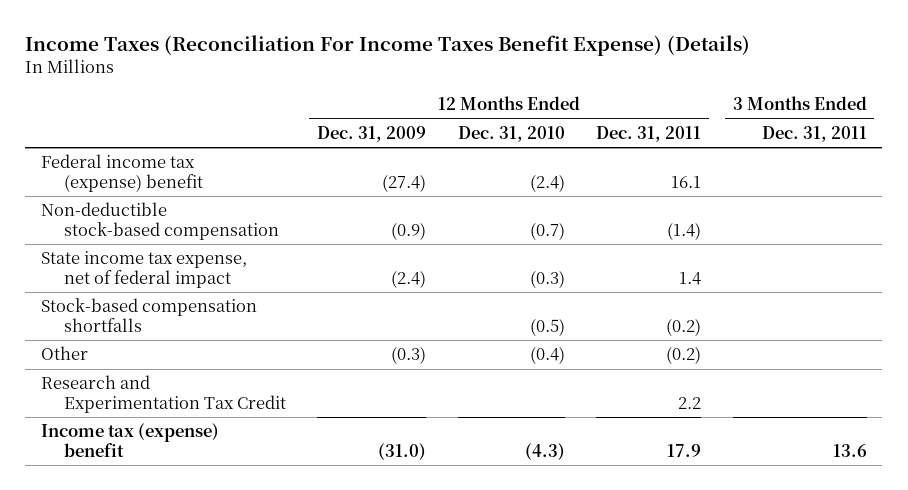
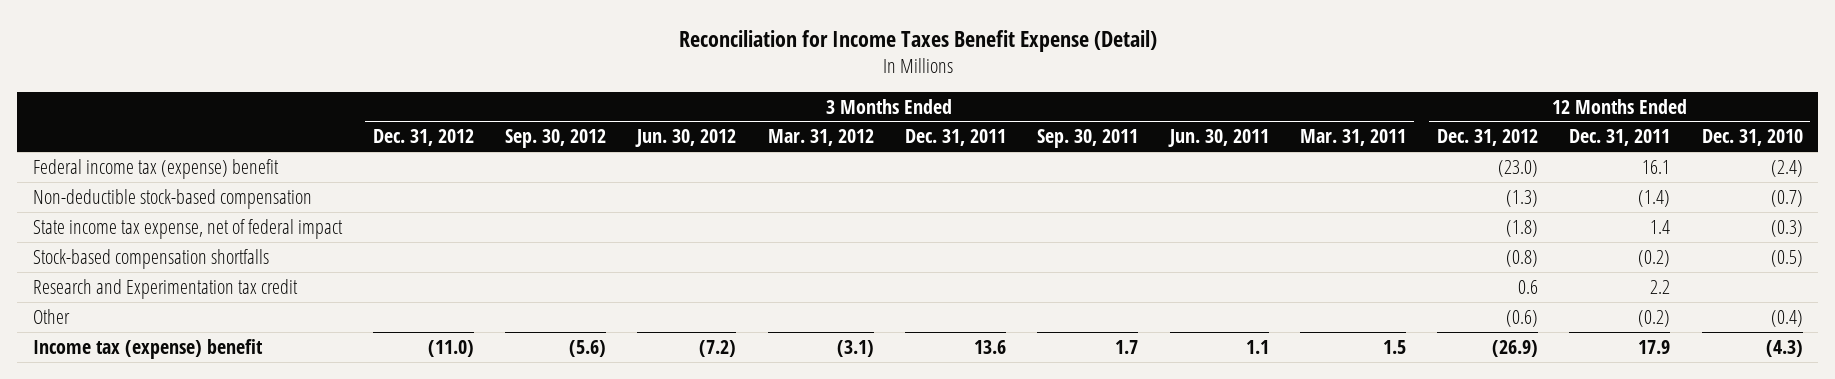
[25,35,751,57] Income Taxes (Reconciliation For Income Taxes Benefit Expense) (Details) -> [678,29,1157,52] Reconciliation for Income Taxes Benefit Expense (Detail)
[317,125,427,142] Dec. 31, 2009 -> none
none -> [372,129,474,147] Dec. 31, 2012
none -> [505,129,607,149] Sep. 30, 2012
none -> [635,129,737,148] Jun. 30, 2012
none -> [767,129,874,147] Mar. 31, 2012
none -> [1037,129,1139,149] Sep. 30, 2011
none -> [1167,129,1269,148] Jun. 30, 2011
none -> [1299,129,1406,147] Mar. 31, 2011
none -> [1437,129,1539,147] Dec. 31, 2012
none -> [32,278,298,299] Research and Experimentation tax credit
[41,375,286,413] Research and Experimentation Tax Credit -> none

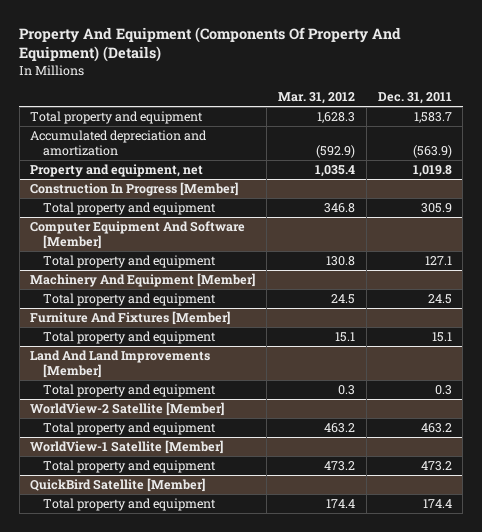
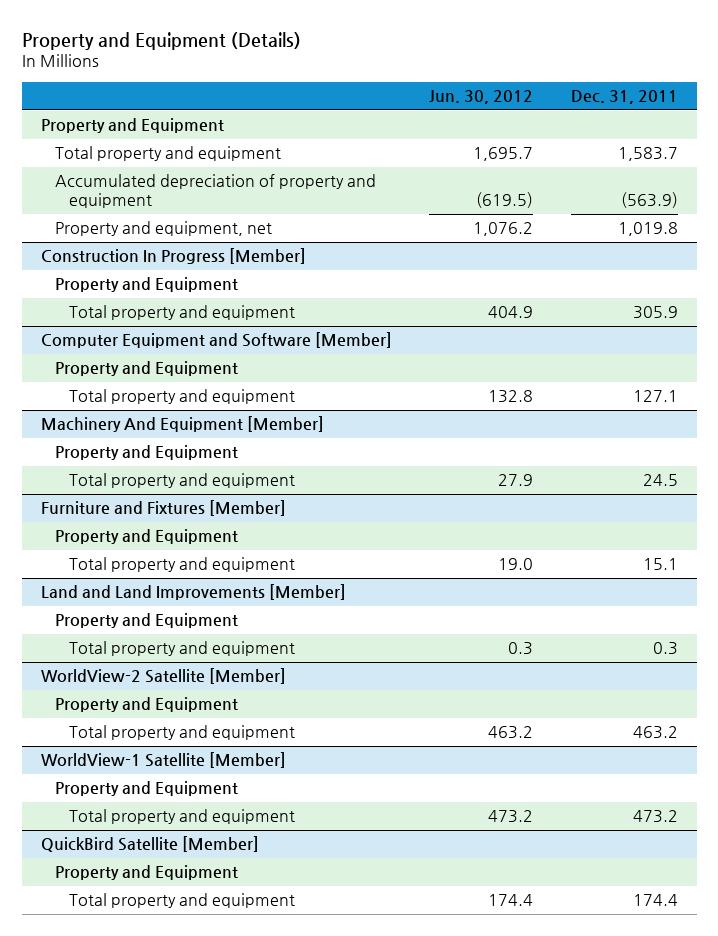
[19,26,402,62] Property And Equipment (Components Of Property And Equipment) (Details) -> [21,31,301,50] Property and Equipment (Details)
[278,92,356,105] Mar. 31, 2012 -> none
none -> [429,90,534,105] Jun. 30, 2012
none -> [40,118,224,134] Property and Equipment
[30,129,208,156] Accumulated depreciation and amortization -> [55,174,377,209] Accumulated depreciation of property and equipment
none -> [55,277,239,293] Property and Equipment
[30,220,246,249] Computer Equipment And Software [Member] -> [40,332,392,349] Computer Equipment and Software [Member]
none -> [55,361,239,377] Property and Equipment
none -> [55,445,239,461] Property and Equipment
[30,310,231,325] Furniture And Fixtures [Member] -> [40,500,286,517] Furniture and Fixtures [Member]
none -> [55,529,239,545] Property and Equipment
[30,349,211,378] Land And Land Improvements [Member] -> [40,584,346,601] Land and Land Improvements [Member]
none -> [55,613,239,629] Property and Equipment
none -> [55,697,239,713] Property and Equipment
none -> [55,781,239,797] Property and Equipment
none -> [55,865,239,881] Property and Equipment

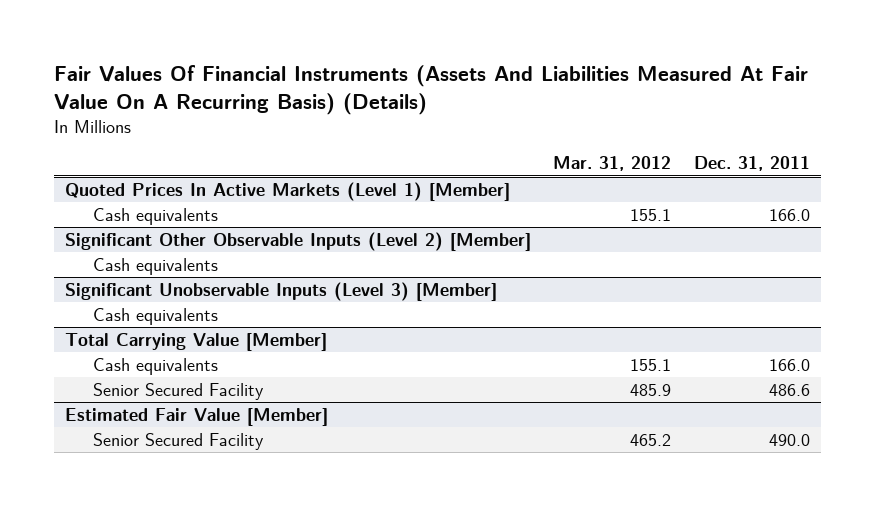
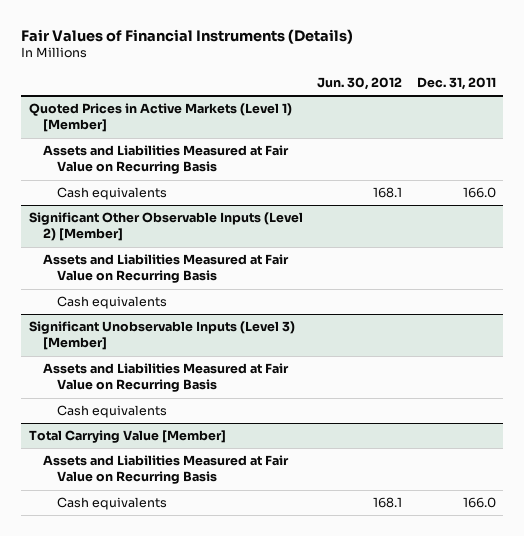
[53,65,808,115] Fair Values Of Financial Instruments (Assets And Liabilities Measured At Fair Value On A Recurring Basis) (Details) -> [21,28,354,44] Fair Values of Financial Instruments (Details)
[553,156,672,172] Mar. 31, 2012 -> none
none -> [317,77,403,91] Jun. 30, 2012
[64,181,510,201] Quoted Prices In Active Markets (Level 1) [Member] -> [28,103,292,133] Quoted Prices in Active Markets (Level 1) [Member]
none -> [42,145,289,175] Assets and Liabilities Measured at Fair Value on Recurring Basis
none -> [42,254,289,284] Assets and Liabilities Measured at Fair Value on Recurring Basis
none -> [42,363,289,393] Assets and Liabilities Measured at Fair Value on Recurring Basis
none -> [42,455,289,485] Assets and Liabilities Measured at Fair Value on Recurring Basis
[93,382,265,400] Senior Secured Facility -> none
[64,407,328,426] Estimated Fair Value [Member] -> none
[93,432,265,450] Senior Secured Facility -> none

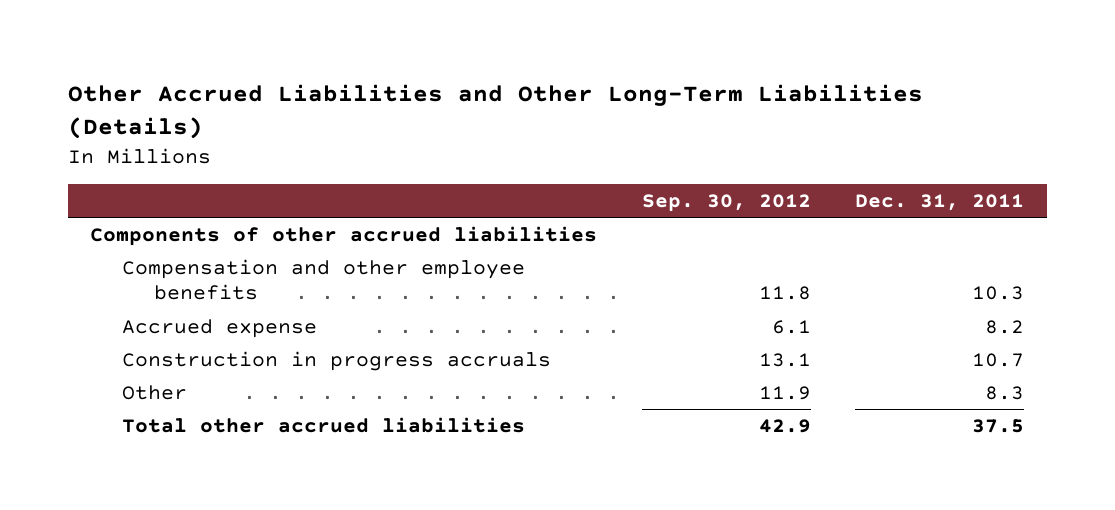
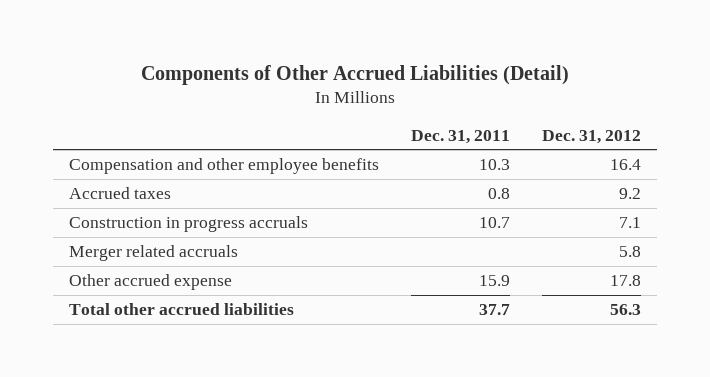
[68,84,924,140] Other Accrued Liabilities and Other Long-Term Liabilities (Details) -> [140,64,569,85] Components of Other Accrued Liabilities (Detail)
[641,194,811,213] Sep. 30, 2012 -> none
none -> [541,129,641,144] Dec. 31, 2012
[90,225,598,246] Components of other accrued liabilities -> none
[122,318,318,338] Accrued expense -> [68,186,171,199] Accrued taxes
[985,319,1025,334] 8.2 -> [487,187,510,199] 0.8
none -> [68,244,238,261] Merger related accruals
[122,384,188,400] Other -> [68,273,232,290] Other accrued expense
[985,385,1025,400] 8.3 -> [478,274,510,286] 15.9
[972,418,1025,433] 37.5 -> [478,303,510,315] 37.7

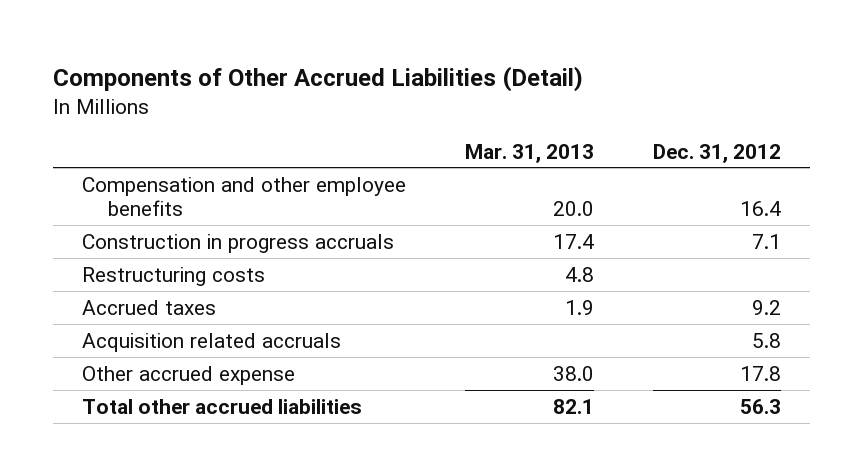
[410,129,510,144] Dec. 31, 2011 -> none
none -> [465,143,595,163] Mar. 31, 2013
none -> [82,266,266,286] Restructuring costs
[68,186,171,199] Accrued taxes -> [82,299,217,315] Accrued taxes
[68,244,238,261] Merger related accruals -> [82,332,342,352] Acquisition related accruals

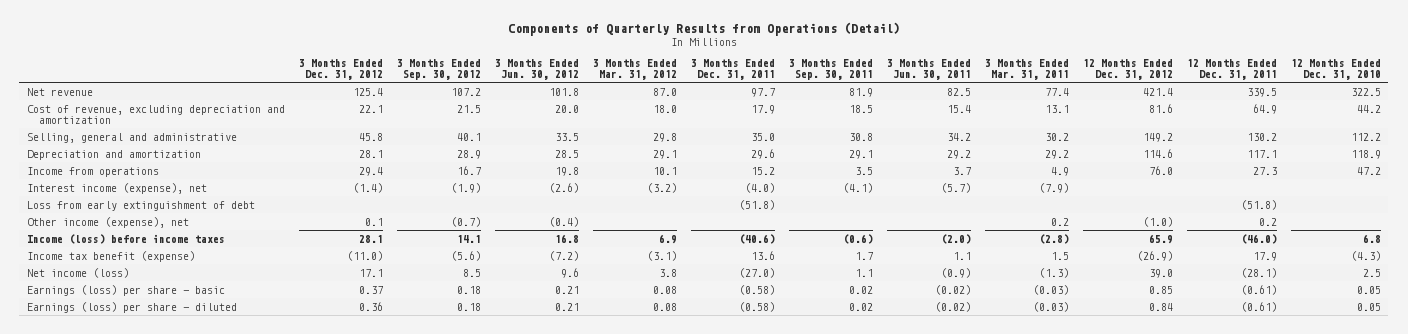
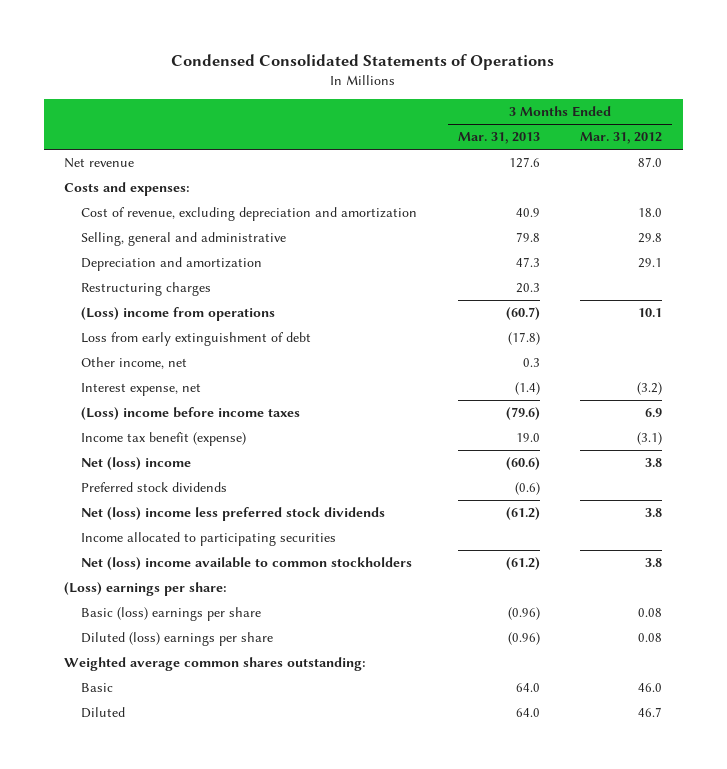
[507,22,900,37] Components of Quarterly Results from Operations (Detail) -> [171,54,555,71] Condensed Consolidated Statements of Operations
[298,59,383,80] 3 Months Ended Dec. 31, 2012 -> none
[396,59,481,80] 3 Months Ended Sep. 30, 2012 -> none
[494,59,579,80] 3 Months Ended Jun. 30, 2012 -> none
[690,59,775,80] 3 Months Ended Dec. 31, 2011 -> none
[788,59,873,80] 3 Months Ended Sep. 30, 2011 -> none
[886,59,971,80] 3 Months Ended Jun. 30, 2011 -> none
[985,59,1070,80] 3 Months Ended Mar. 31, 2011 -> none
[1083,59,1174,80] 12 Months Ended Dec. 31, 2012 -> none
[1187,59,1278,80] 12 Months Ended Dec. 31, 2011 -> none
[1291,59,1382,80] 12 Months Ended Dec. 31, 2010 -> none
none -> [457,132,540,145] Mar. 31, 2013
none -> [64,182,191,197] Costs and expenses:
[26,182,207,194] Interest income (expense), net -> none
none -> [81,282,212,297] Restructuring charges
[26,166,159,177] Income from operations -> [81,307,276,322] (Loss) income from operations
[26,216,189,228] Other income (expense), net -> [81,357,188,370] Other income, net
none -> [81,383,202,397] Interest expense, net
[26,233,225,244] Income (loss) before income taxes -> [81,407,301,421] (Loss) income before income taxes
[26,267,129,278] Net income (loss) -> [81,457,192,471] Net (loss) income
none -> [81,482,228,493] Preferred stock dividends
none -> [81,507,386,522] Net (loss) income less preferred stock dividends
none -> [81,532,337,547] Income allocated to participating securities
none -> [81,557,413,571] Net (loss) income available to common stockholders
none -> [64,582,228,597] (Loss) earnings per share:
[26,284,225,296] Earnings (loss) per share - basic -> [81,607,262,622] Basic (loss) earnings per share
[26,301,237,313] Earnings (loss) per share - diluted -> [81,632,274,647] Diluted (loss) earnings per share
none -> [64,657,367,672] Weighted average common shares outstanding:
none -> [81,683,114,693] Basic
none -> [81,707,126,719] Diluted

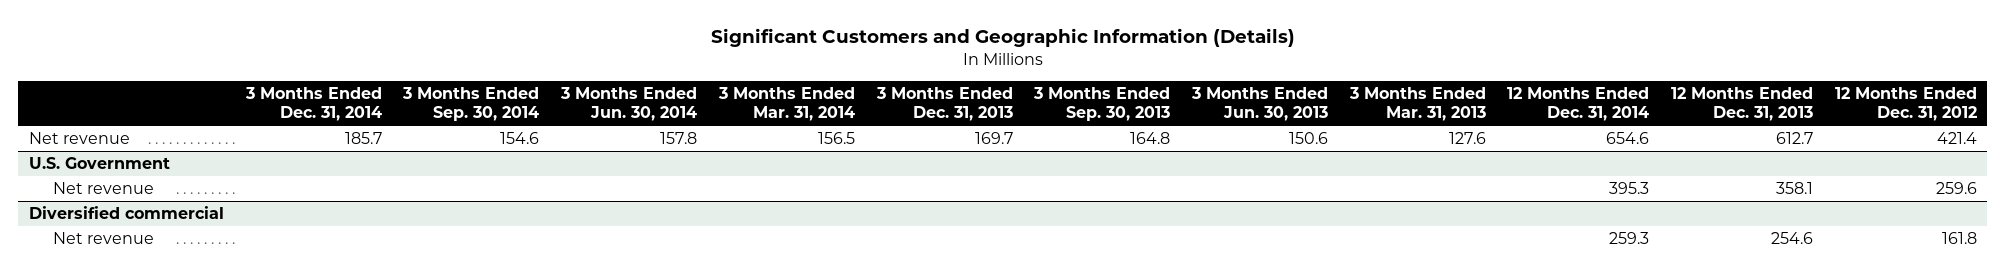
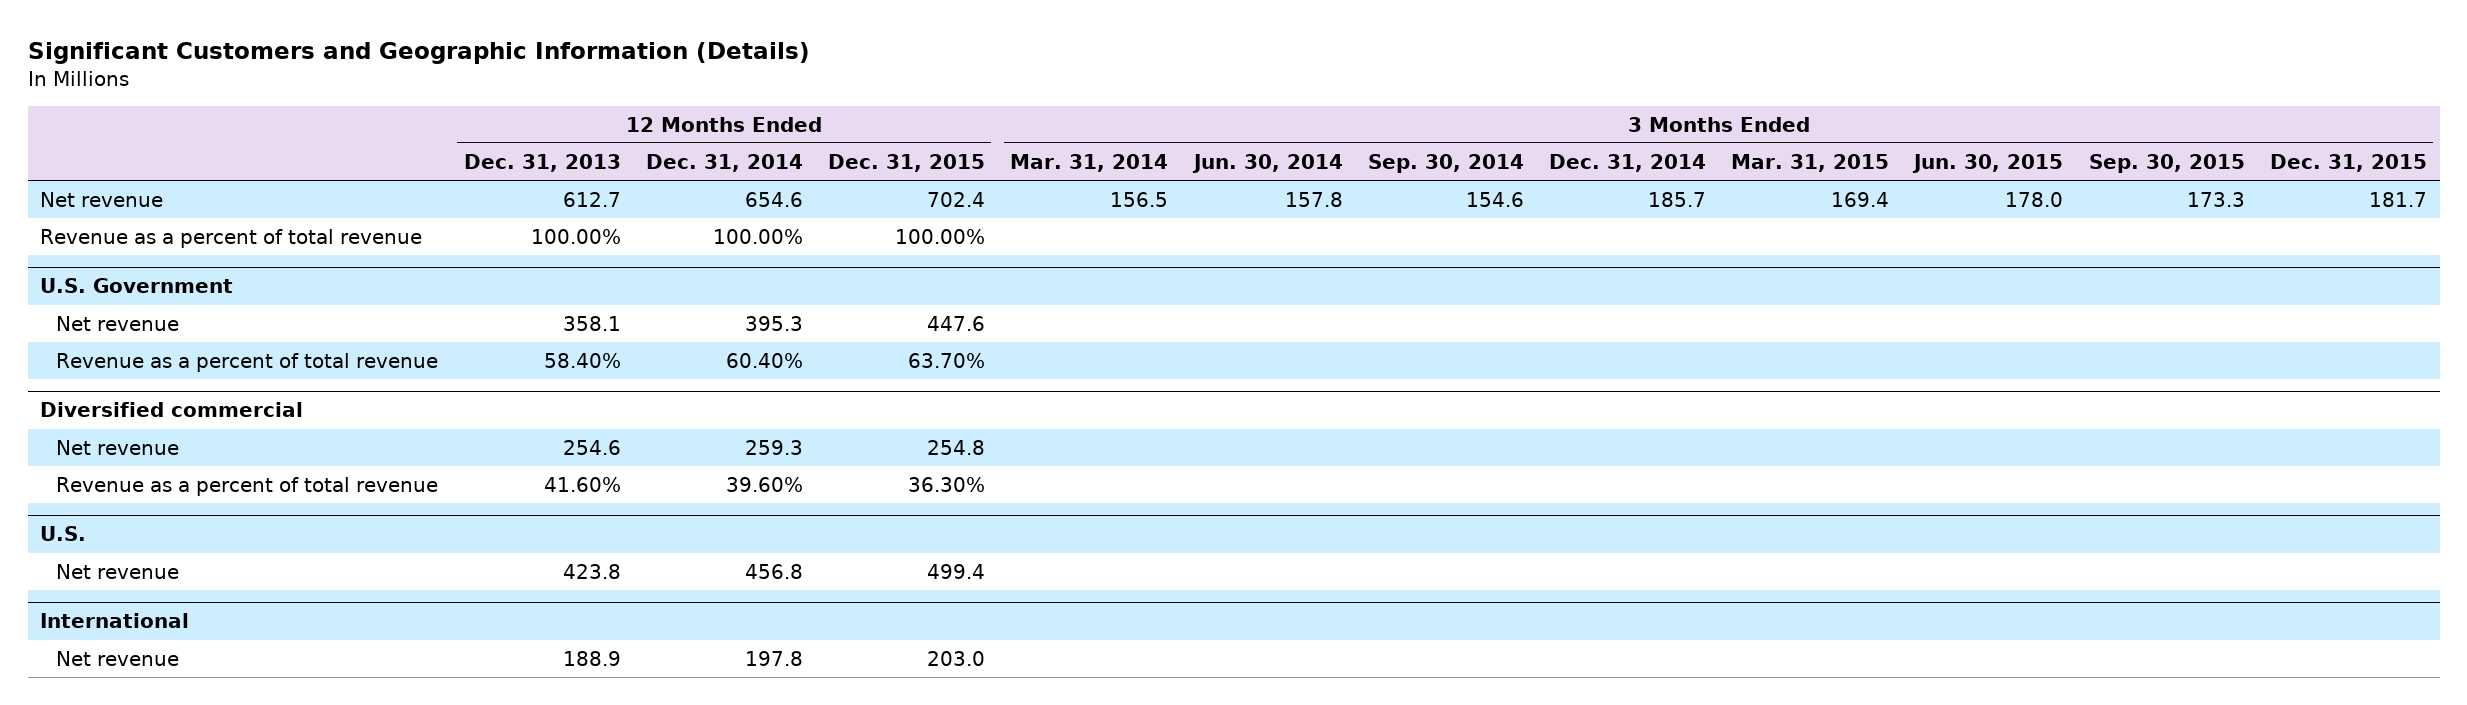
[875,87,1013,122] 3 Months Ended Dec. 31, 2013 -> none
[1033,87,1171,122] 3 Months Ended Sep. 30, 2013 -> none
[1190,87,1328,122] 3 Months Ended Jun. 30, 2013 -> none
[1348,87,1486,122] 3 Months Ended Mar. 31, 2013 -> none
[1834,87,1977,122] 12 Months Ended Dec. 31, 2012 -> none
none -> [828,153,986,172] Dec. 31, 2015
none -> [1731,153,1890,172] Mar. 31, 2015
none -> [1912,153,2064,173] Jun. 30, 2015
none -> [2088,153,2245,173] Sep. 30, 2015
none -> [2269,153,2427,172] Dec. 31, 2015
none -> [40,228,423,248] Revenue as a percent of total revenue
none -> [56,352,439,372] Revenue as a percent of total revenue
none -> [56,476,439,496] Revenue as a percent of total revenue
none -> [40,526,87,542] U.S.
none -> [56,563,180,579] Net revenue
none -> [40,613,190,629] International
none -> [56,650,180,666] Net revenue

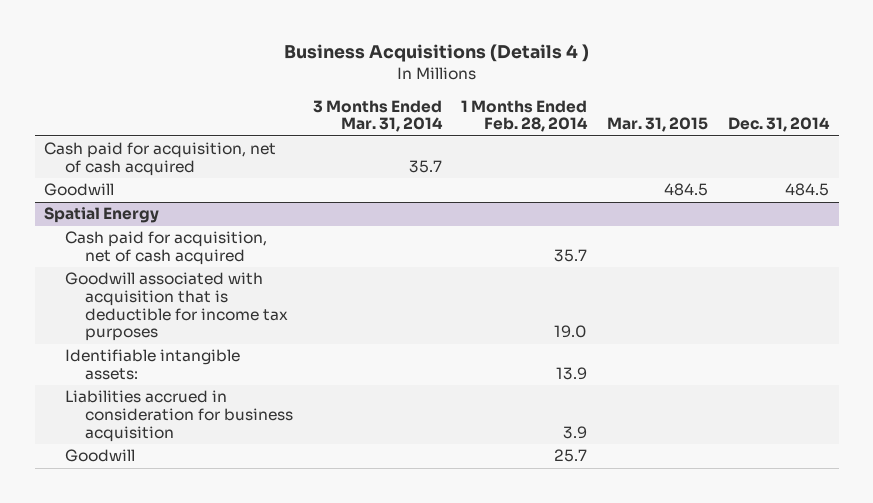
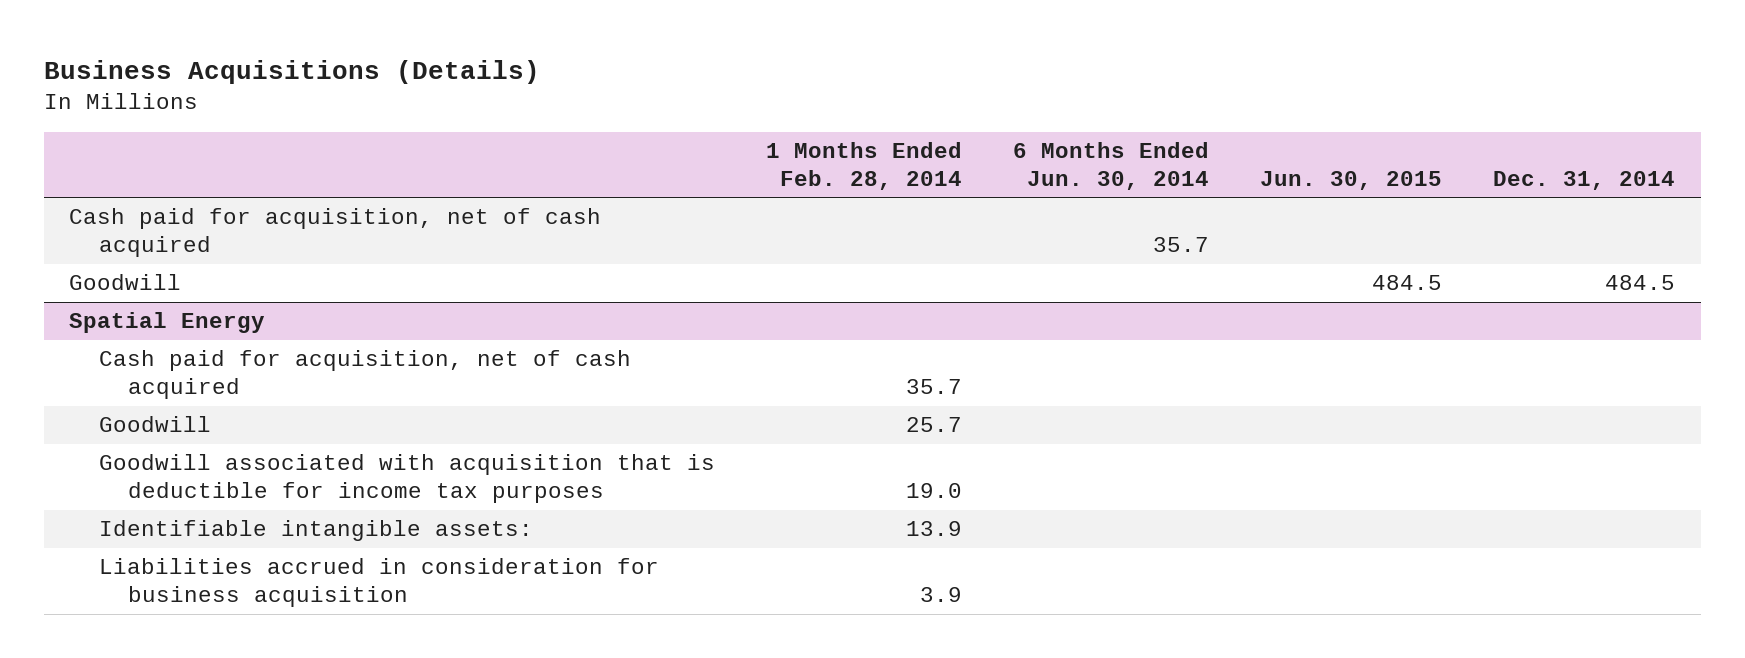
[283,44,589,63] Business Acquisitions (Details 4 ) -> [43,59,540,84] Business Acquisitions (Details)
[312,99,443,133] 3 Months Ended Mar. 31, 2014 -> none
[607,117,709,133] Mar. 31, 2015 -> none
none -> [1013,141,1210,190] 6 Months Ended Jun. 30, 2014
none -> [1260,170,1443,190] Jun. 30, 2015
[64,449,135,463] Goodwill -> [98,416,211,433] Goodwill

